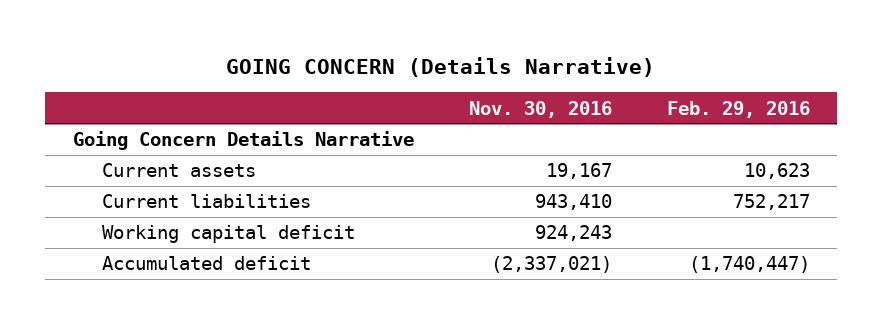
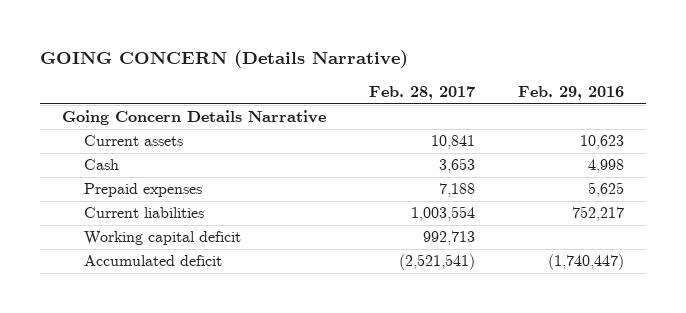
[468,100,612,118] Nov. 30, 2016 -> none
none -> [368,85,475,100] Feb. 28, 2017
none -> [83,159,119,171] Cash
none -> [83,183,202,198] Prepaid expenses

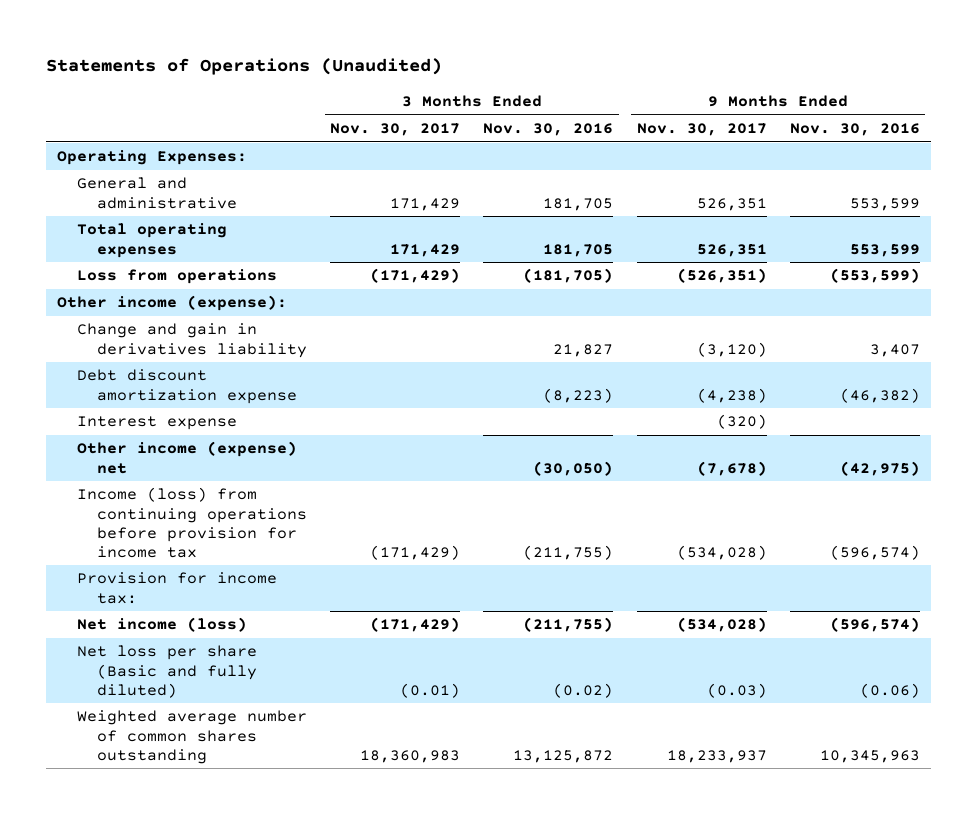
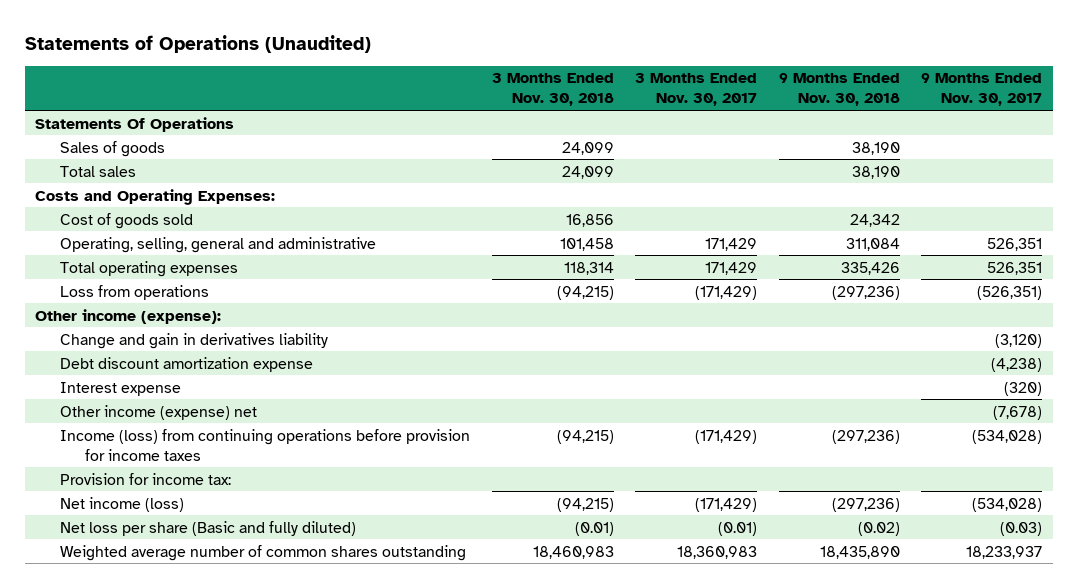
[483,123,614,137] Nov. 30, 2016 -> none
[789,123,920,137] Nov. 30, 2016 -> none
none -> [491,73,614,107] 3 Months Ended Nov. 30, 2018
none -> [778,73,900,107] 9 Months Ended Nov. 30, 2018
none -> [35,116,235,132] Statements Of Operations
none -> [60,140,166,157] Sales of goods
none -> [60,165,137,177] Total sales
[57,150,248,166] Operating Expenses: -> [35,188,276,205] Costs and Operating Expenses:
none -> [60,212,194,229] Cost of goods sold
[77,177,238,209] General and administrative -> [60,236,377,253] Operating, selling, general and administrative
[77,487,308,558] Income (loss) from continuing operations before provision for income tax -> [60,428,471,461] Income (loss) from continuing operations before provision for income taxes

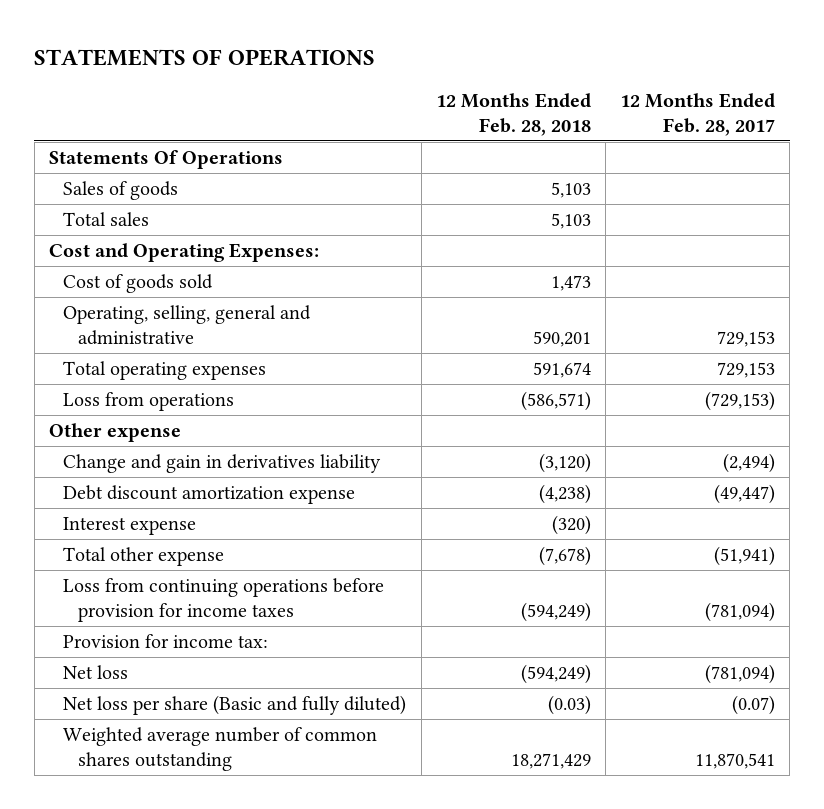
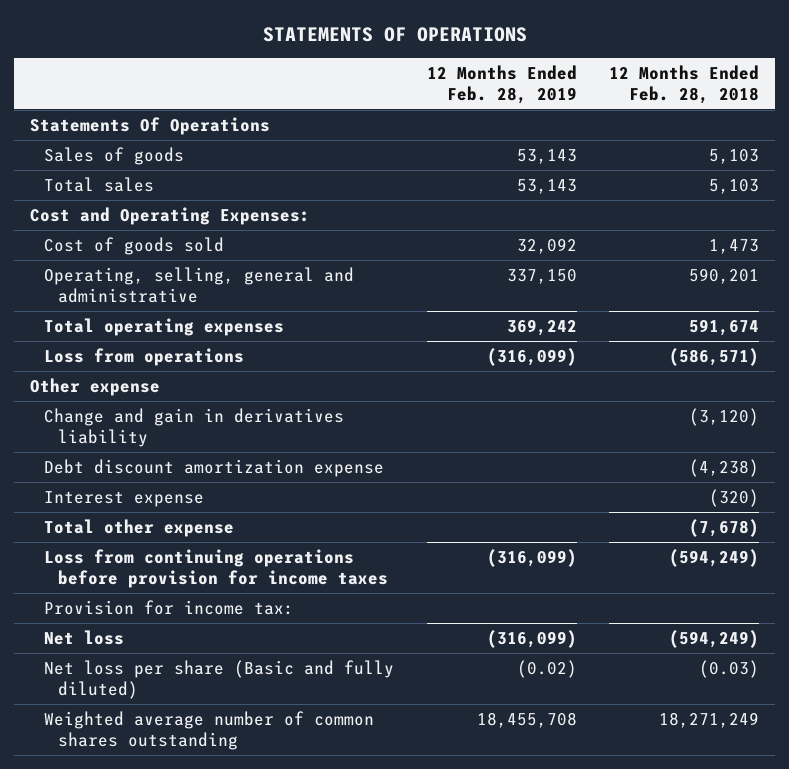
[620,93,776,136] 12 Months Ended Feb. 28, 2017 -> none
none -> [426,64,577,104] 12 Months Ended Feb. 28, 2019
[510,752,591,769] 18,271,429 -> [658,712,759,729] 18,271,249

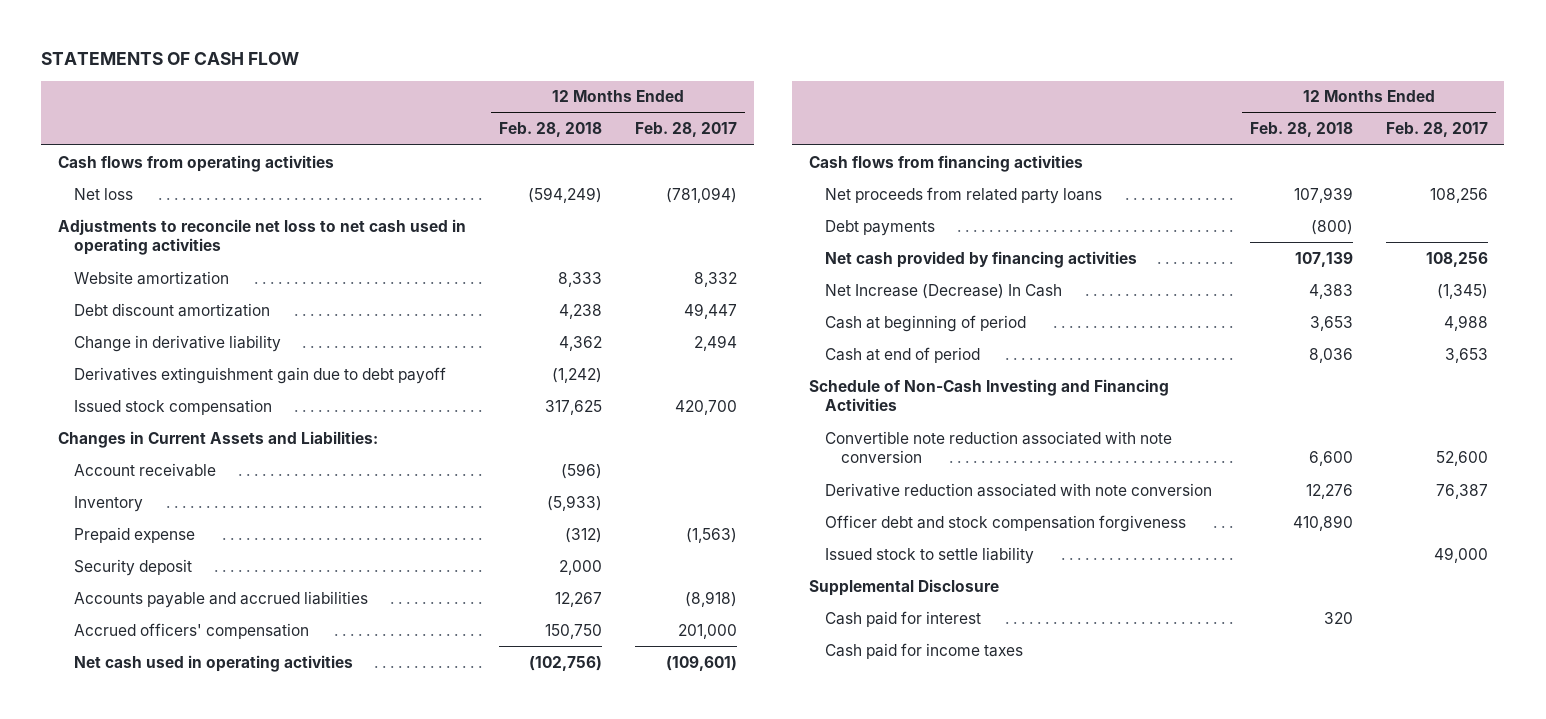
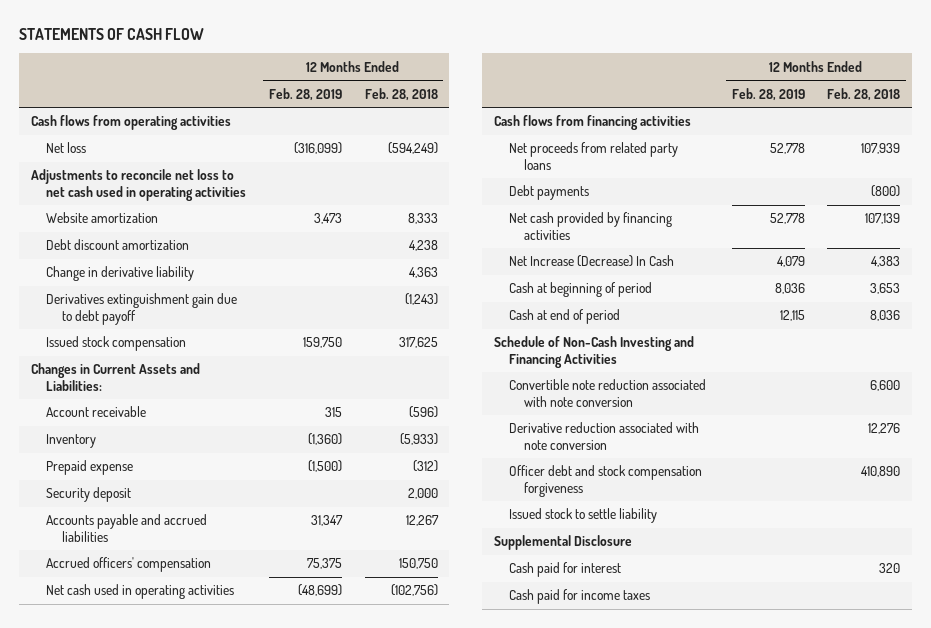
[635,122,738,138] Feb. 28, 2017 -> none
none -> [268,87,342,101] Feb. 28, 2019
[558,335,602,351] 4,362 -> [408,267,438,279] 4,363
[551,367,602,383] (1,242) -> [404,293,438,306] (1,243)

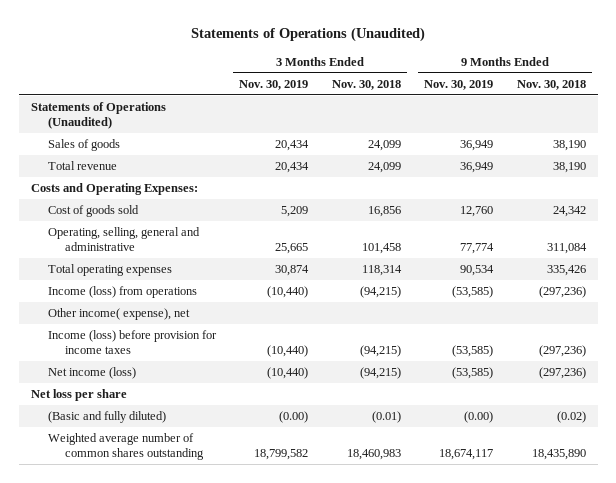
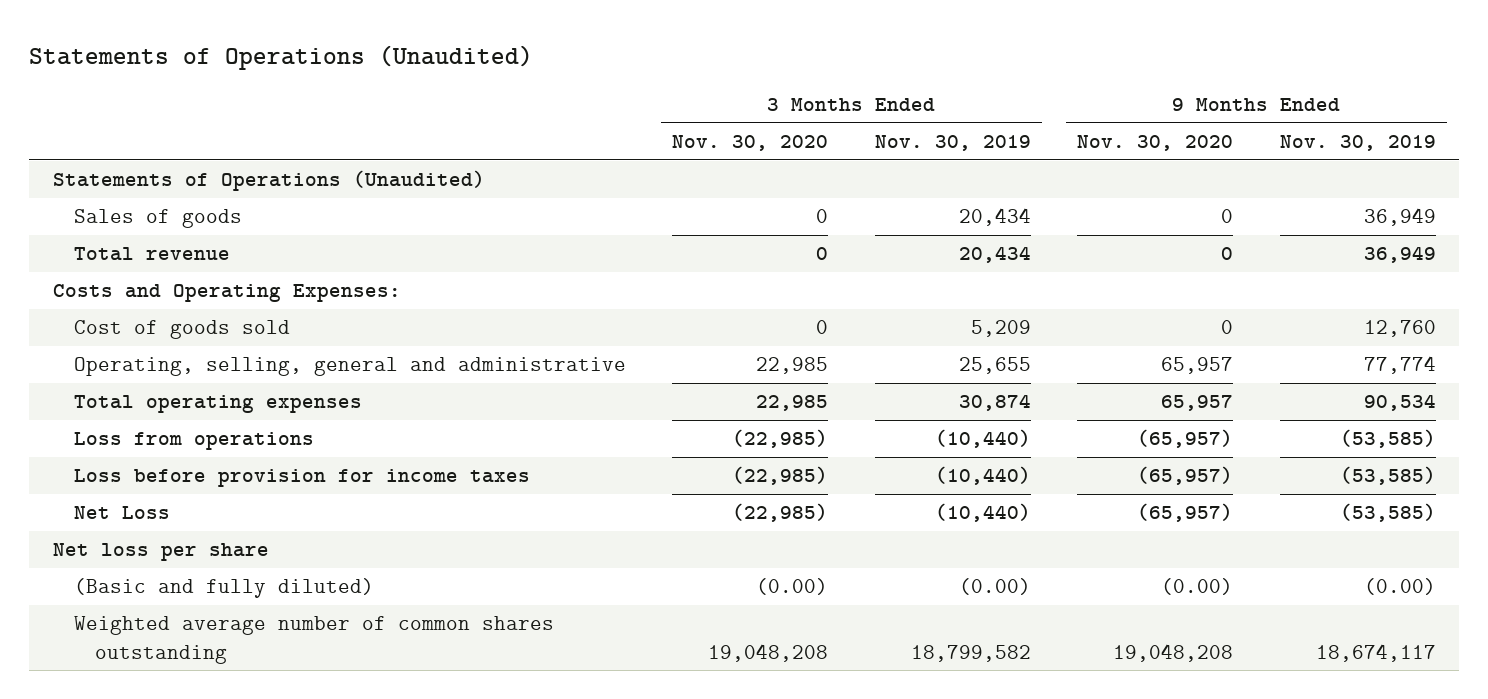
[331,79,401,90] Nov. 30, 2018 -> none
[516,79,586,90] Nov. 30, 2018 -> none
none -> [672,135,829,152] Nov. 30, 2020
none -> [1077,135,1234,152] Nov. 30, 2020
[275,242,309,254] 25,665 -> [958,357,1031,375] 25,655
[47,308,190,321] Other income( expense), net -> none
[47,286,197,299] Income (loss) from operations -> [73,432,314,451] Loss from operations
[47,330,217,354] Income (loss) before provision for income taxes -> [73,469,530,488] Loss before provision for income taxes
[47,367,136,380] Net income (loss) -> [73,506,170,520] Net Loss

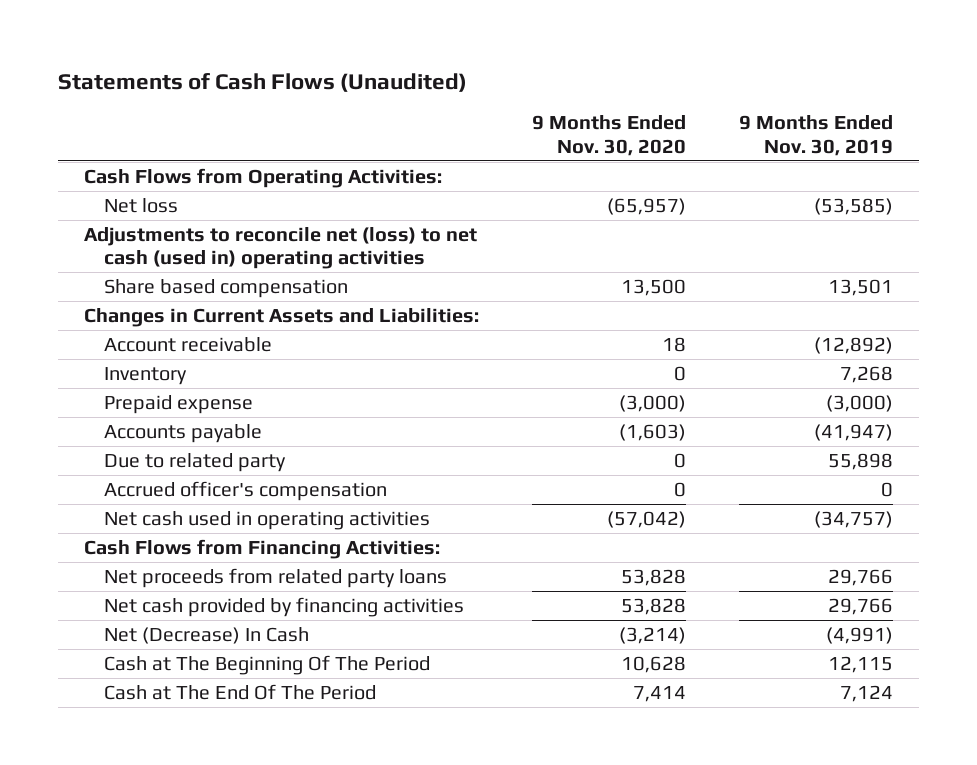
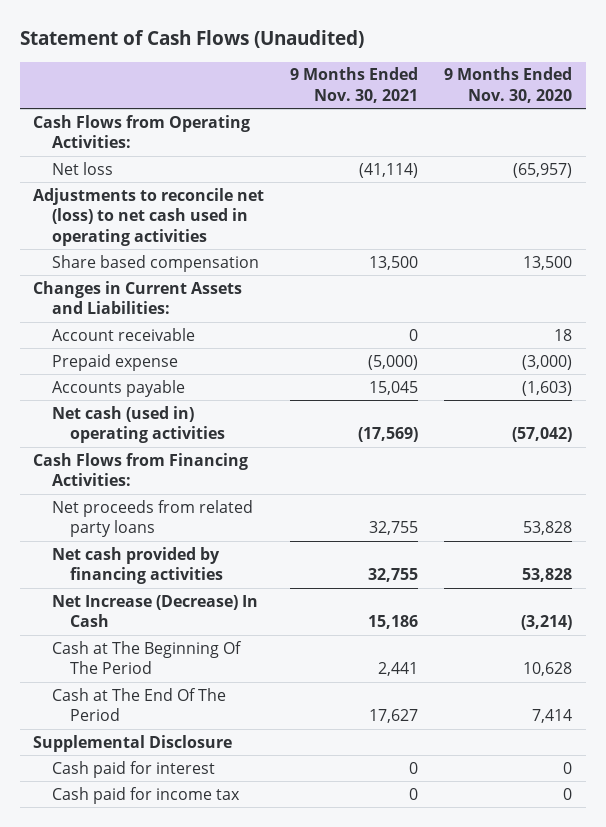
[57,72,467,92] Statements of Cash Flows (Unaudited) -> [20,30,365,49] Statement of Cash Flows (Unaudited)
[739,115,894,156] 9 Months Ended Nov. 30, 2019 -> none
none -> [290,67,419,103] 9 Months Ended Nov. 30, 2021
[84,227,478,270] Adjustments to reconcile net (loss) to net cash (used in) operating activities -> [33,187,265,247] Adjustments to reconcile net (loss) to net cash used in operating activities
[104,367,188,386] Inventory -> none
[104,453,287,473] Due to related party -> none
[104,481,388,502] Accrued officer's compensation -> none
[104,511,431,531] Net cash used in operating activities -> [51,405,226,444] Net cash (used in) operating activities
[104,627,310,645] Net (Decrease) In Cash -> [51,594,258,628] Net Increase (Decrease) In Cash
none -> [33,734,233,752] Supplemental Disclosure
none -> [51,760,215,778] Cash paid for interest
none -> [51,786,240,804] Cash paid for income tax

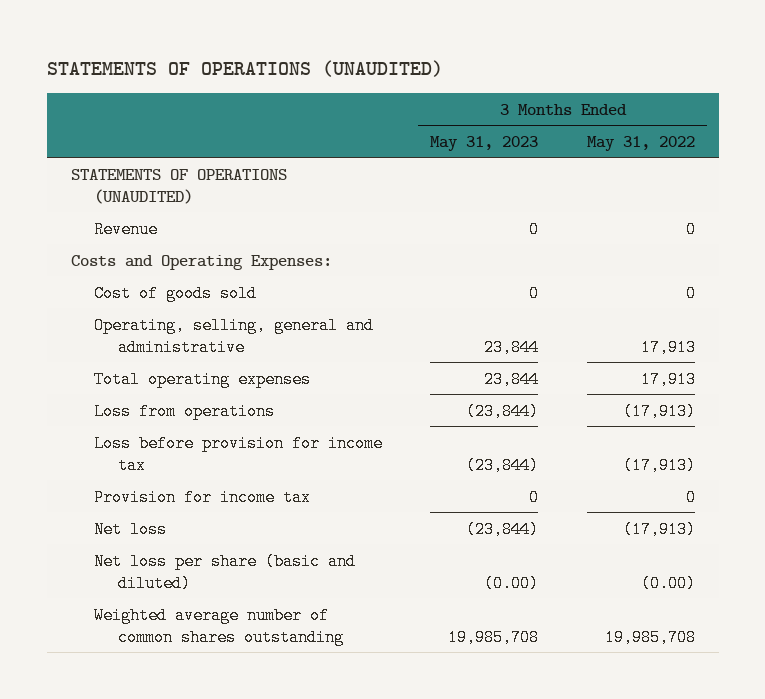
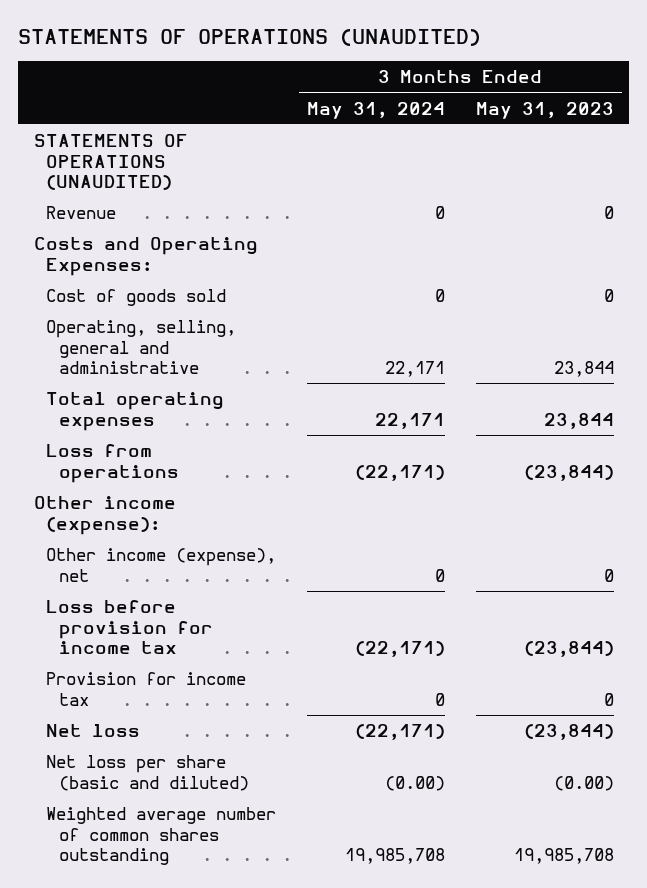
[586,135,695,151] May 31, 2022 -> none
none -> [307,101,446,119] May 31, 2024
none -> [33,496,176,535] Other income (expense):
none -> [46,548,277,582] Other income (expense), net

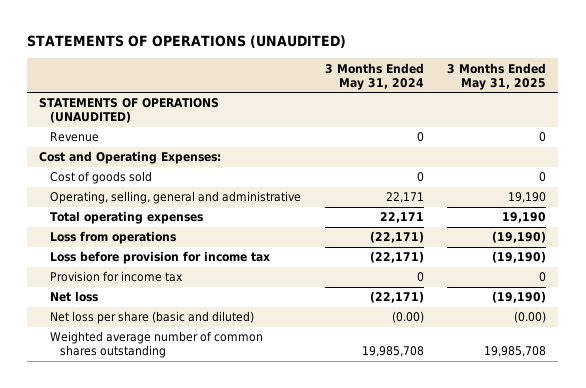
[475,101,614,119] May 31, 2023 -> none
none -> [447,62,547,90] 3 Months Ended May 31, 2025
[33,237,258,276] Costs and Operating Expenses: -> [39,151,222,165] Cost and Operating Expenses:
[33,496,176,535] Other income (expense): -> none
[46,548,277,582] Other income (expense), net -> none

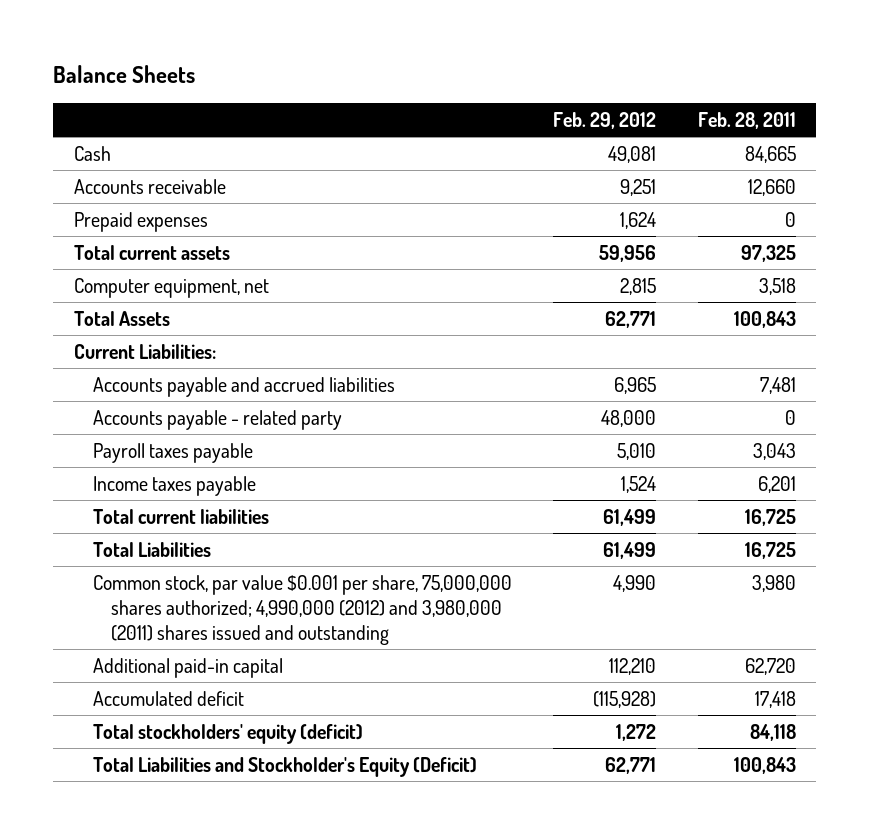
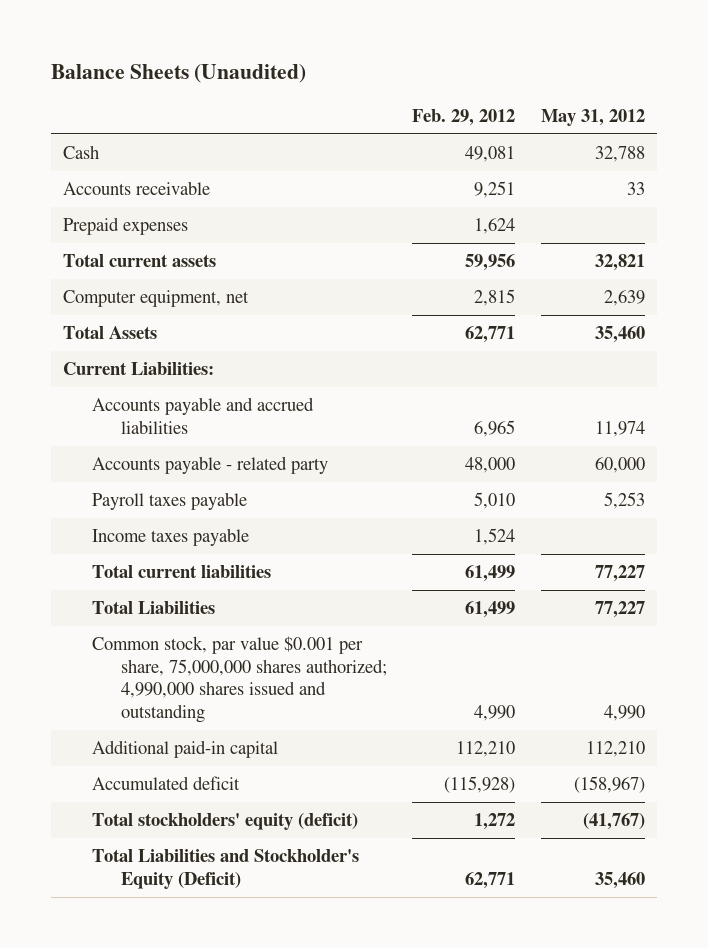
[53,65,196,84] Balance Sheets -> [50,64,306,84] Balance Sheets (Unaudited)
[697,111,796,129] Feb. 28, 2011 -> none
none -> [540,108,645,126] May 31, 2012
[92,574,512,645] Common stock, par value $0.001 per share, 75,000,000 shares authorized; 4,990,000 (2012) and 3,980,000 (2011) shares issued and outstanding -> [92,636,388,724] Common stock, par value $0.001 per share, 75,000,000 shares authorized; 4,990,000 shares issued and outstanding

